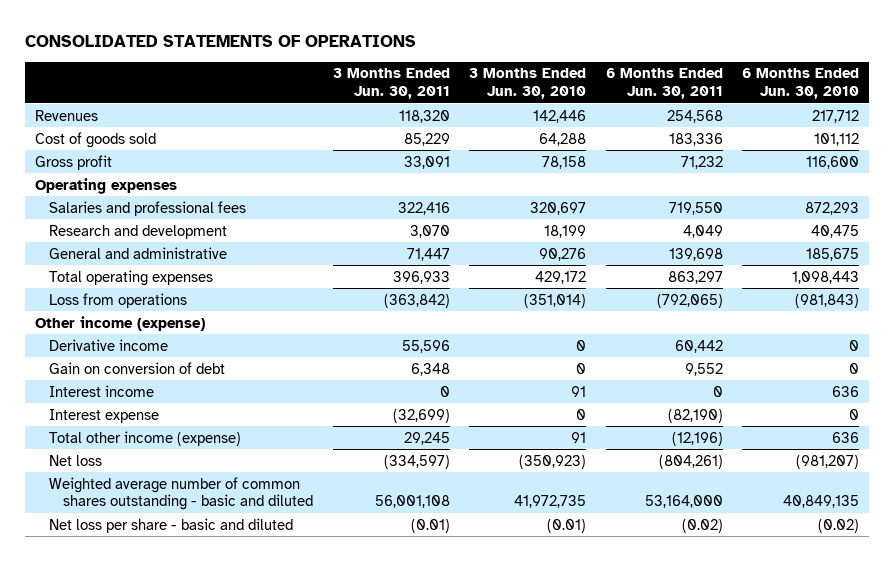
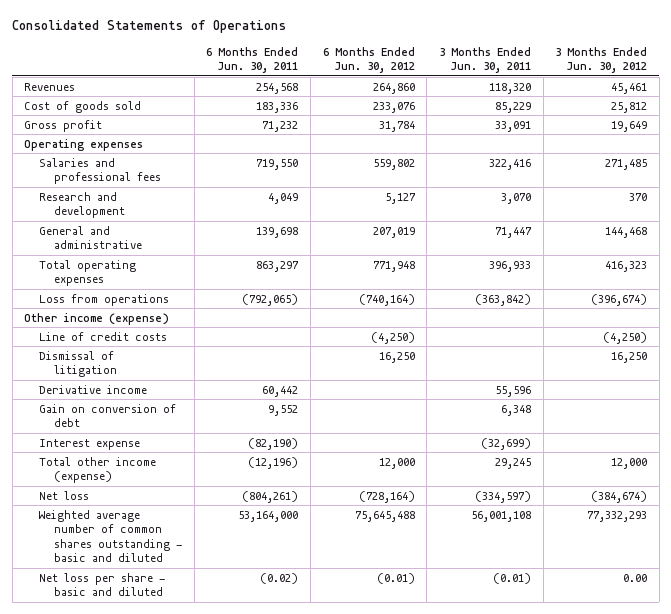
[24,35,416,48] CONSOLIDATED STATEMENTS OF OPERATIONS -> [12,20,287,34] Consolidated Statements of Operations
[469,68,587,99] 3 Months Ended Jun. 30, 2010 -> none
[742,68,860,99] 6 Months Ended Jun. 30, 2010 -> none
none -> [322,46,415,74] 6 Months Ended Jun. 30, 2012
none -> [555,46,648,74] 3 Months Ended Jun. 30, 2012
none -> [39,331,168,341] Line of credit costs
none -> [39,350,118,378] Dismissal of litigation
[48,384,154,397] Interest income -> none

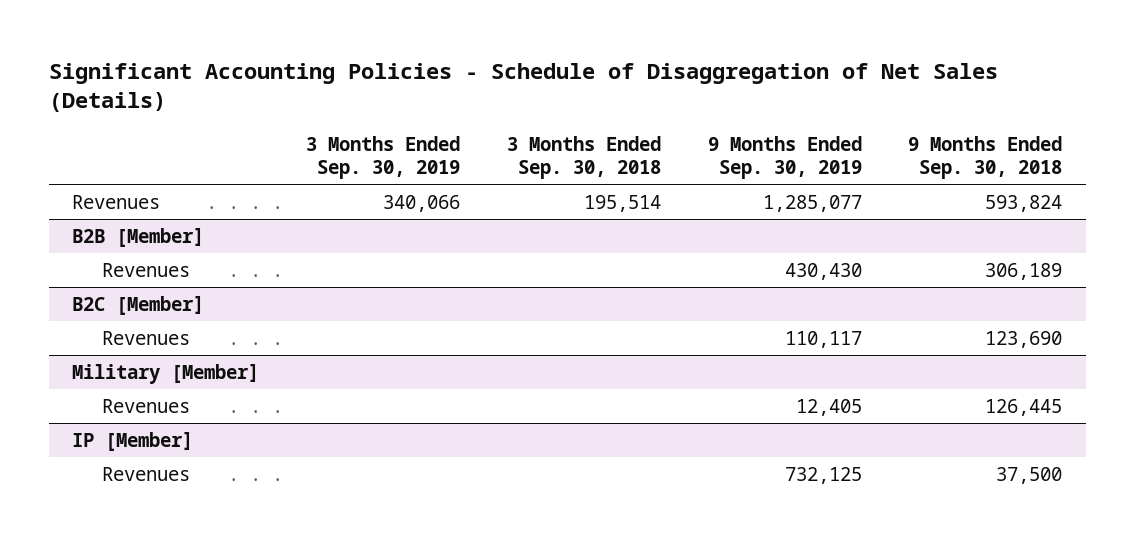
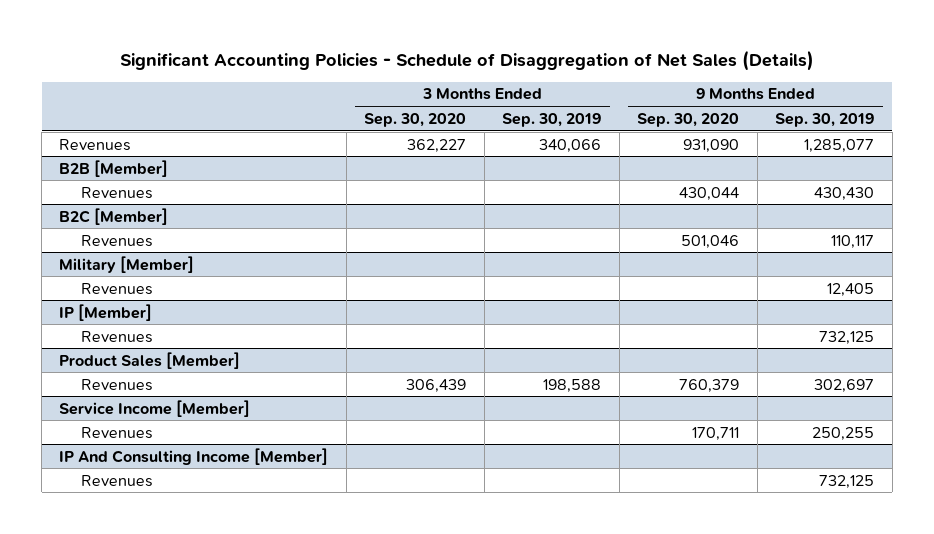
[506,136,661,180] 3 Months Ended Sep. 30, 2018 -> none
[908,136,1063,180] 9 Months Ended Sep. 30, 2018 -> none
none -> [364,112,467,127] Sep. 30, 2020
none -> [637,112,740,127] Sep. 30, 2020
none -> [59,351,241,369] Product Sales [Member]
none -> [80,378,153,391] Revenues
none -> [59,399,251,417] Service Income [Member]
none -> [80,426,153,439] Revenues
none -> [59,447,329,465] IP And Consulting Income [Member]
none -> [80,474,153,487] Revenues

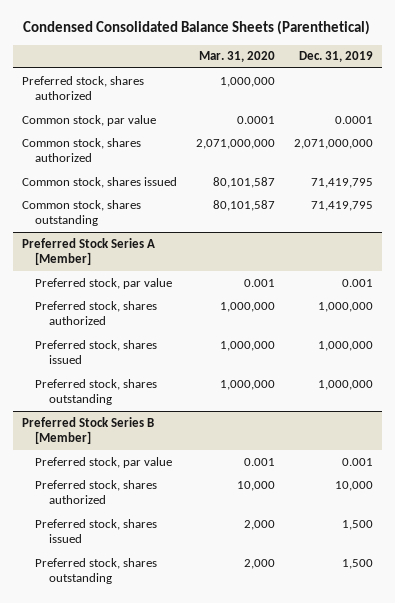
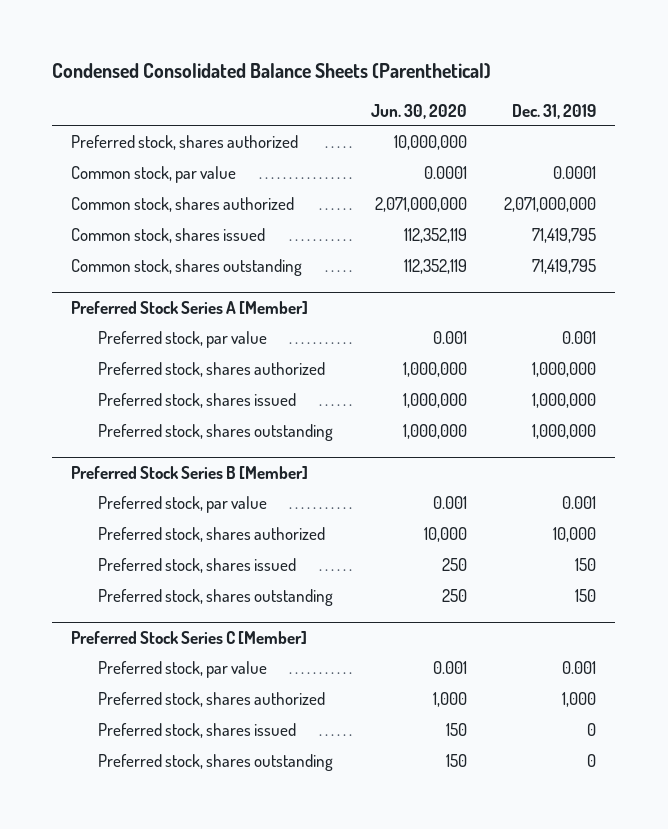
[198,51,275,63] Mar. 31, 2020 -> none
none -> [370,103,467,119] Jun. 30, 2020
[341,519,373,530] 1,500 -> [575,558,597,572] 150
[341,558,373,569] 1,500 -> [575,589,597,603] 150
none -> [71,631,308,645] Preferred Stock Series C [Member]
none -> [97,661,267,679] Preferred stock, par value
none -> [97,692,325,708] Preferred stock, shares authorized
none -> [97,723,296,739] Preferred stock, shares issued
none -> [97,754,333,772] Preferred stock, shares outstanding

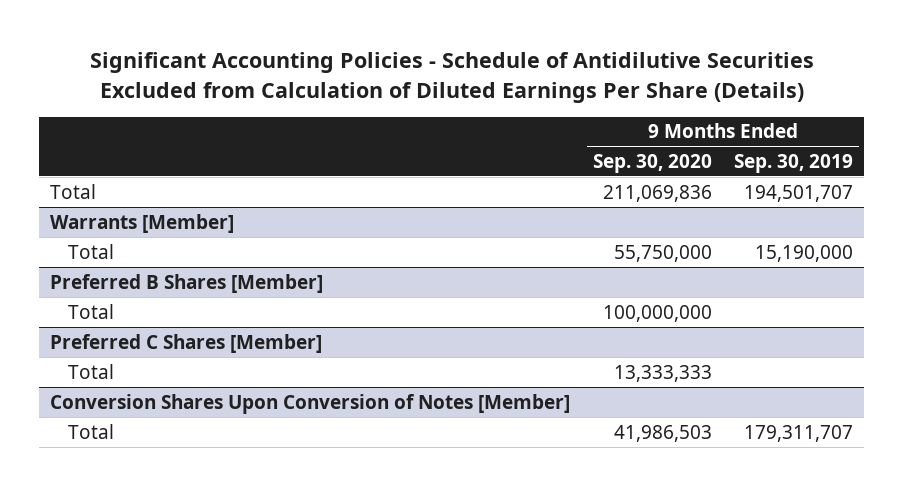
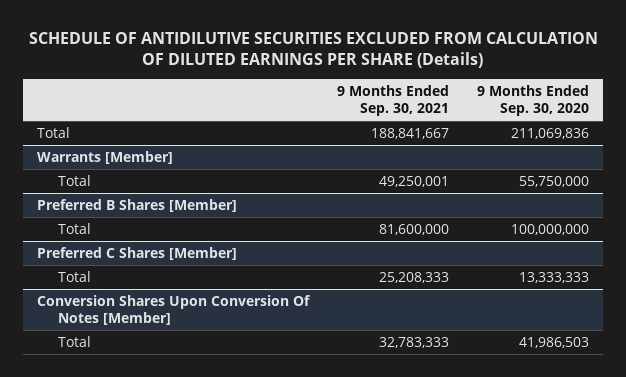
[89,52,814,103] Significant Accounting Policies - Schedule of Antidilutive Securities Excluded from Calculation of Diluted Earnings Per Share (Details) -> [28,31,598,69] SCHEDULE OF ANTIDILUTIVE SECURITIES EXCLUDED FROM CALCULATION OF DILUTED EARNINGS PER SHARE (Details)
[734,153,854,173] Sep. 30, 2019 -> none
none -> [336,84,449,116] 9 Months Ended Sep. 30, 2021
[50,393,571,414] Conversion Shares Upon Conversion of Notes [Member] -> [36,295,311,325] Conversion Shares Upon Conversion Of Notes [Member]

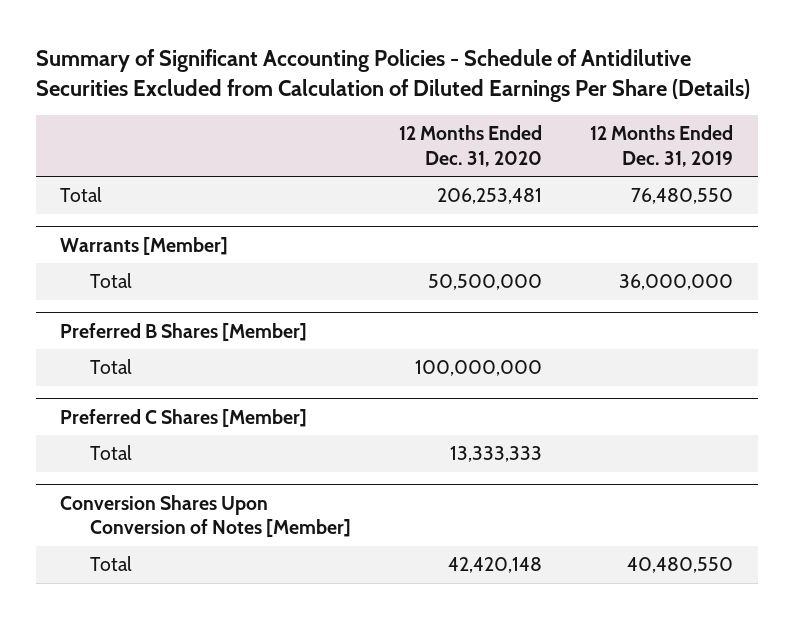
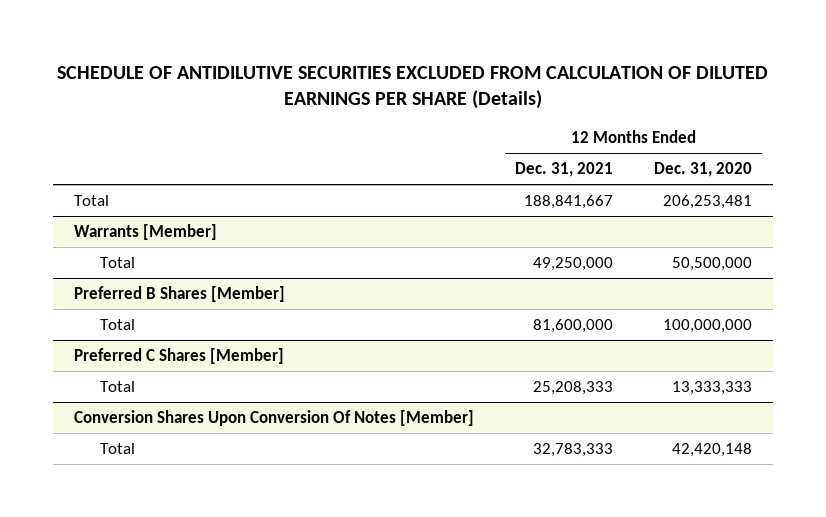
[35,48,750,102] Summary of Significant Accounting Policies - Schedule of Antidilutive Securities Excluded from Calculation of Diluted Earnings Per Share (Details) -> [57,66,769,110] SCHEDULE OF ANTIDILUTIVE SECURITIES EXCLUDED FROM CALCULATION OF DILUTED EARNINGS PER SHARE (Details)
[590,125,734,167] 12 Months Ended Dec. 31, 2019 -> none
none -> [515,162,614,178] Dec. 31, 2021
[59,494,351,538] Conversion Shares Upon Conversion of Notes [Member] -> [73,409,474,426] Conversion Shares Upon Conversion Of Notes [Member]

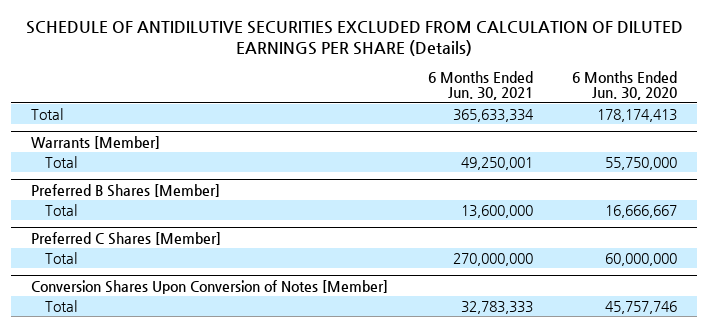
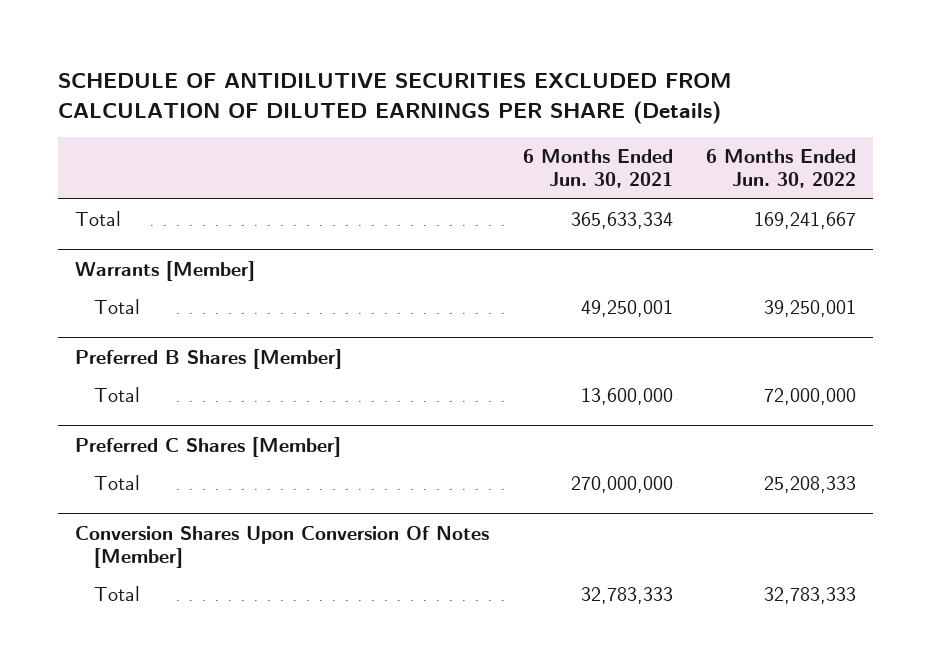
[572,70,678,101] 6 Months Ended Jun. 30, 2020 -> none
none -> [706,149,857,189] 6 Months Ended Jun. 30, 2022
[30,279,388,294] Conversion Shares Upon Conversion of Notes [Member] -> [74,525,489,568] Conversion Shares Upon Conversion Of Notes [Member]

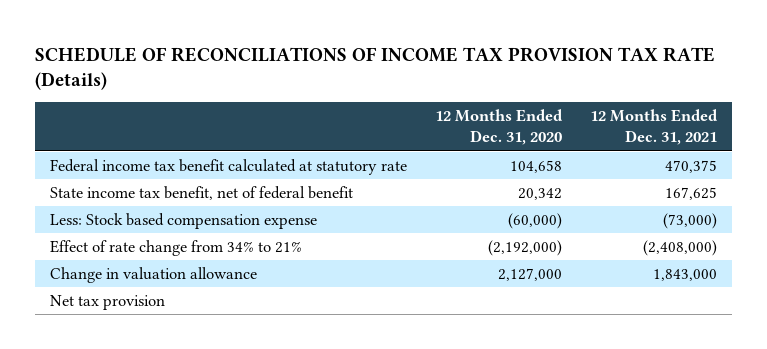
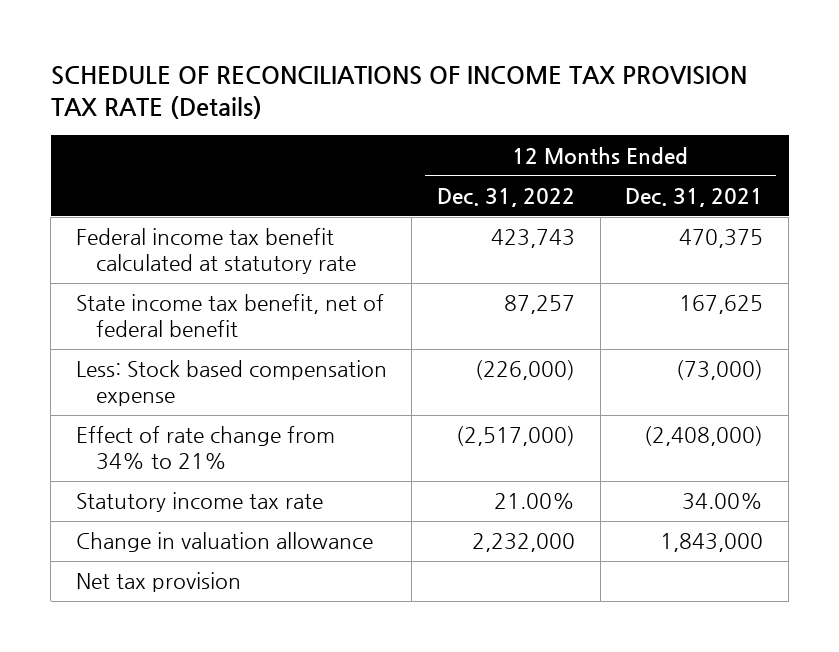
[434,109,563,146] 12 Months Ended Dec. 31, 2020 -> none
none -> [437,187,576,207] Dec. 31, 2022
none -> [75,492,323,513] Statutory income tax rate

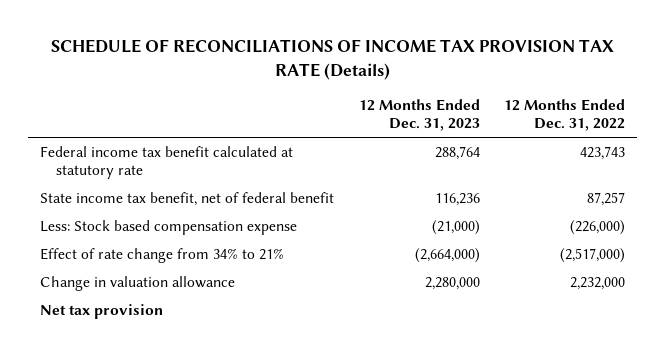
[625,187,764,207] Dec. 31, 2021 -> none
none -> [358,99,480,132] 12 Months Ended Dec. 31, 2023
[75,492,323,513] Statutory income tax rate -> none

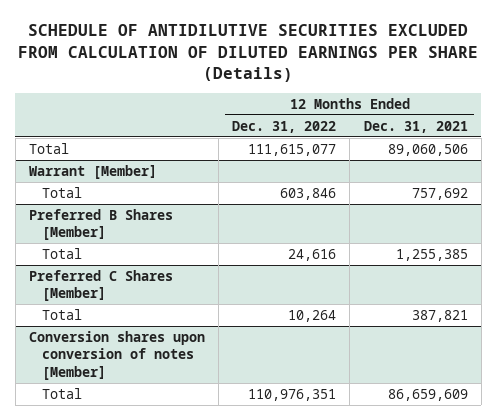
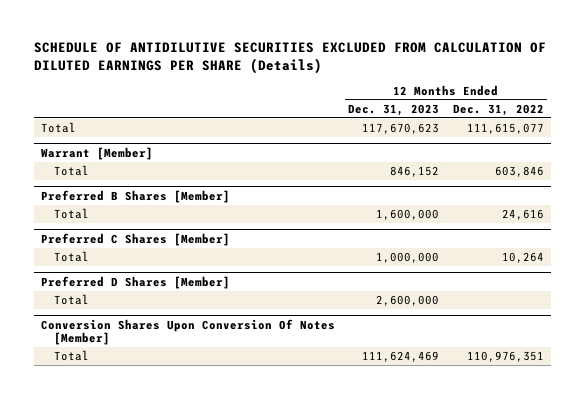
[363,120,468,133] Dec. 31, 2021 -> none
none -> [348,103,440,116] Dec. 31, 2023
none -> [40,275,230,289] Preferred D Shares [Member]
none -> [53,294,89,306] Total
[28,330,205,380] Conversion shares upon conversion of notes [Member] -> [40,318,335,346] Conversion Shares Upon Conversion Of Notes [Member]

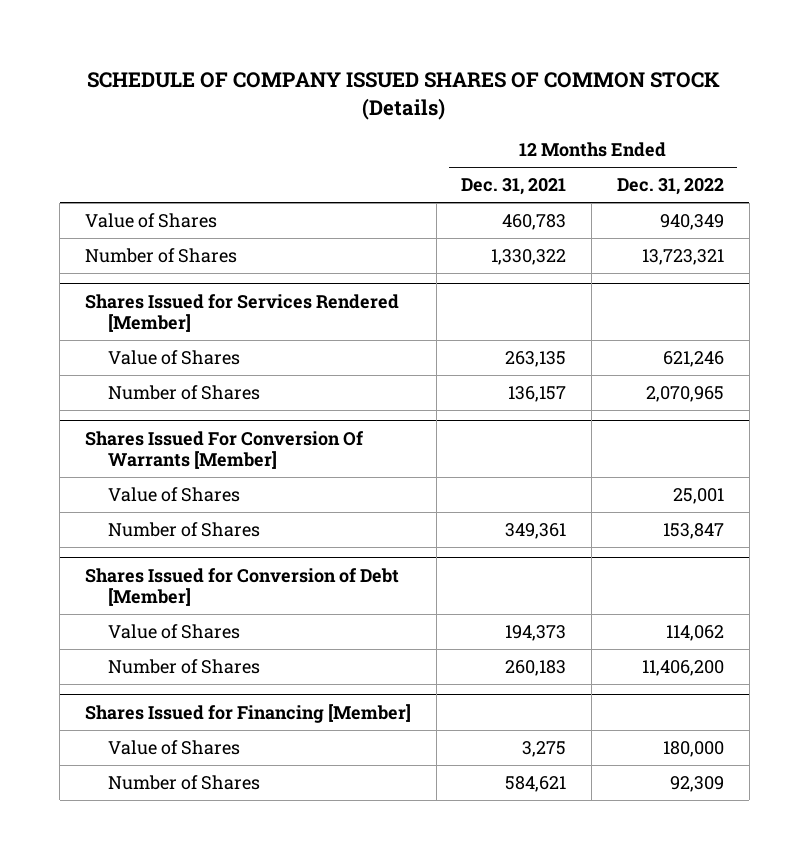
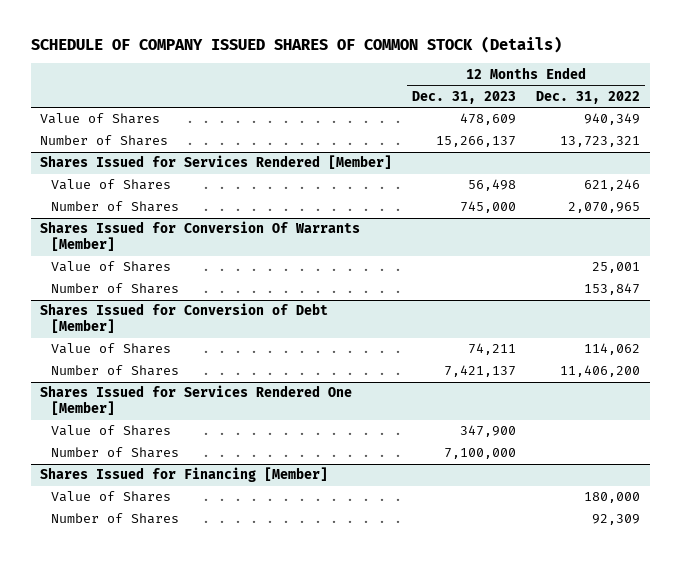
[461,178,567,196] Dec. 31, 2021 -> none
none -> [412,90,517,104] Dec. 31, 2023
[84,430,364,470] Shares Issued For Conversion Of Warrants [Member] -> [40,221,361,252] Shares Issued for Conversion Of Warrants [Member]
none -> [40,385,353,416] Shares Issued for Services Rendered One [Member]
none -> [50,425,171,437] Value of Shares
none -> [50,447,179,459] Number of Shares

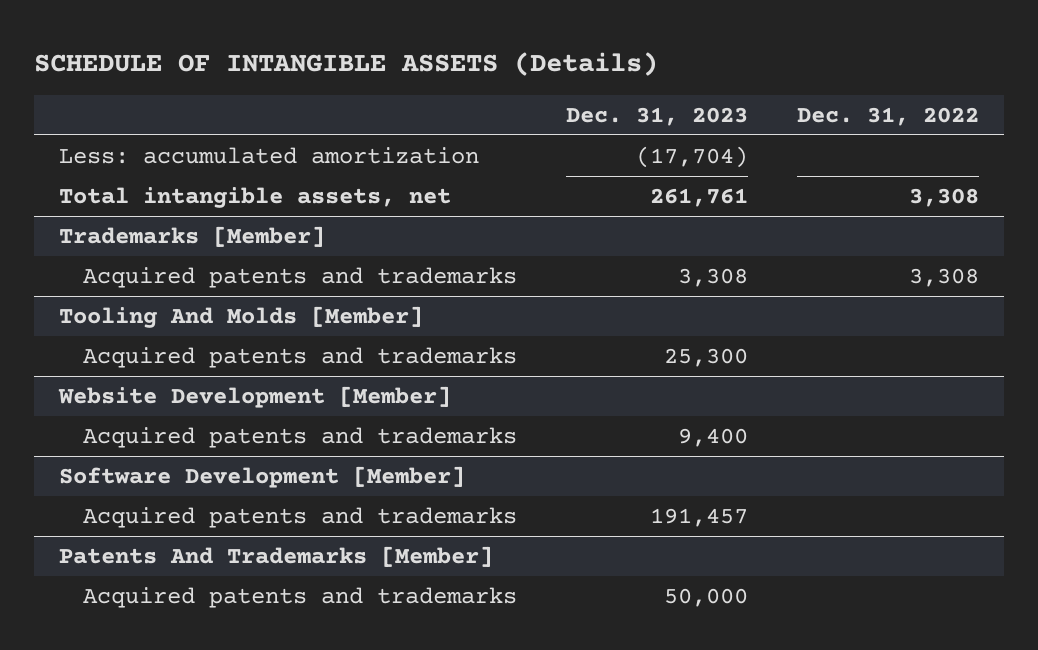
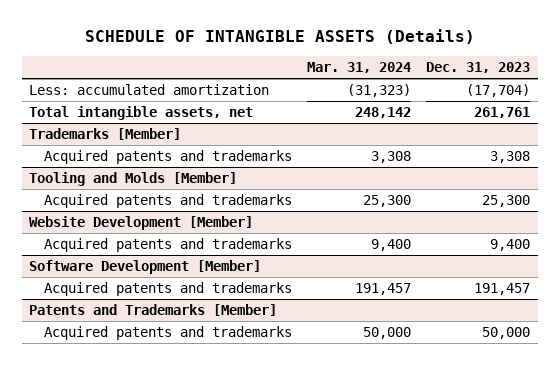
[797,106,980,126] Dec. 31, 2022 -> none
none -> [307,62,412,74] Mar. 31, 2024
[58,305,423,328] Tooling And Molds [Member] -> [29,172,238,187] Tooling and Molds [Member]
[58,545,493,567] Patents And Trademarks [Member] -> [29,304,278,317] Patents and Trademarks [Member]

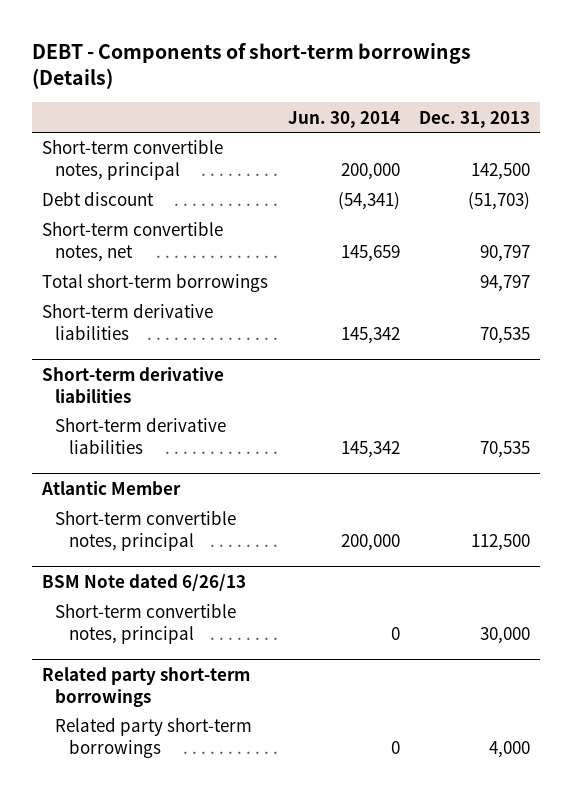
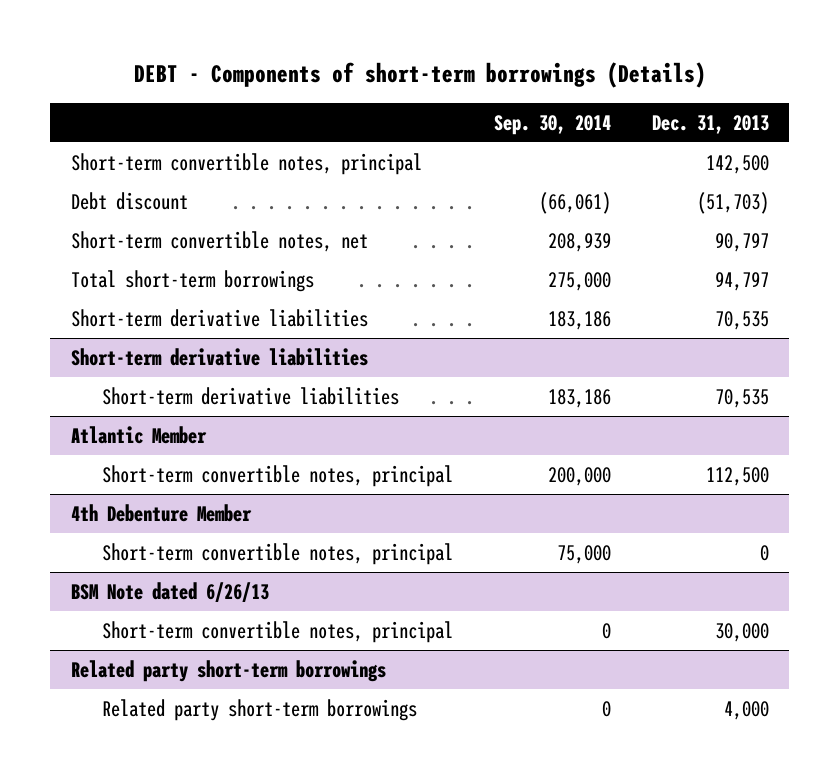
[287,110,400,128] Jun. 30, 2014 -> none
none -> [494,114,612,135] Sep. 30, 2014
none -> [70,503,252,522] 4th Debenture Member
none -> [102,542,454,565] Short-term convertible notes, principal

